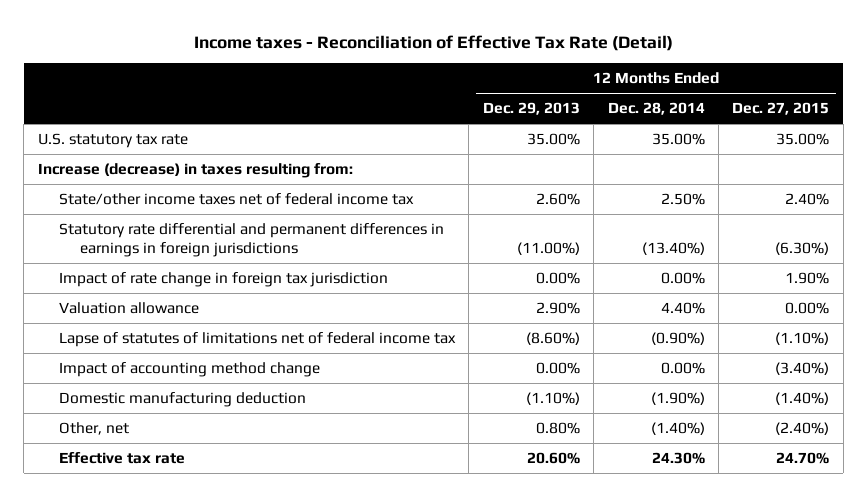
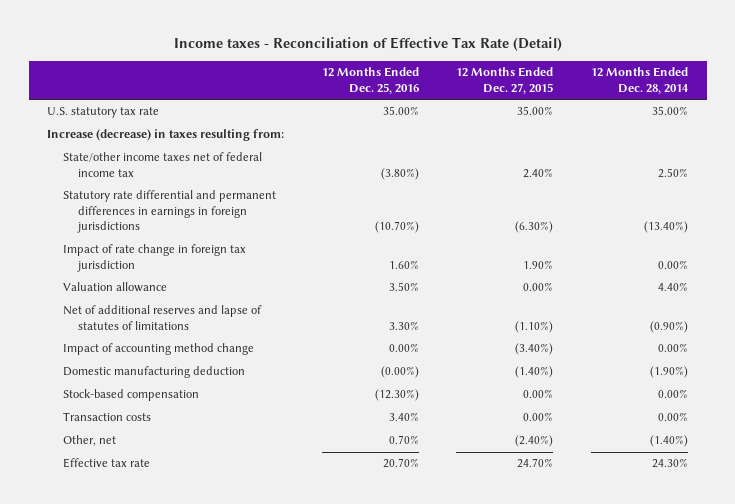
[482,102,580,116] Dec. 29, 2013 -> none
none -> [321,67,419,94] 12 Months Ended Dec. 25, 2016
[58,331,456,347] Lapse of statutes of limitations net of federal income tax -> [62,305,262,330] Net of additional reserves and lapse of statutes of limitations
none -> [62,389,199,402] Stock-based compensation
none -> [62,412,151,422] Transaction costs

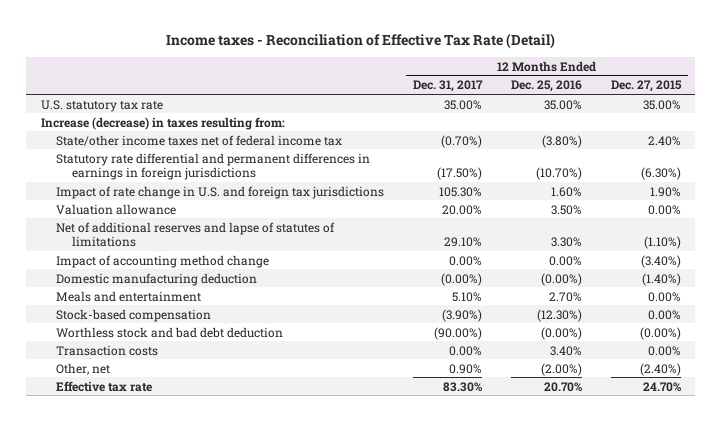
[590,67,689,94] 12 Months Ended Dec. 28, 2014 -> none
none -> [413,80,484,93] Dec. 31, 2017
[62,244,246,272] Impact of rate change in foreign tax jurisdiction -> [56,185,385,199] Impact of rate change in U.S. and foreign tax jurisdictions
none -> [56,290,202,302] Meals and entertainment
none -> [56,326,284,338] Worthless stock and bad debt deduction
[388,435,419,445] 0.70% -> [541,362,583,376] (2.00%)

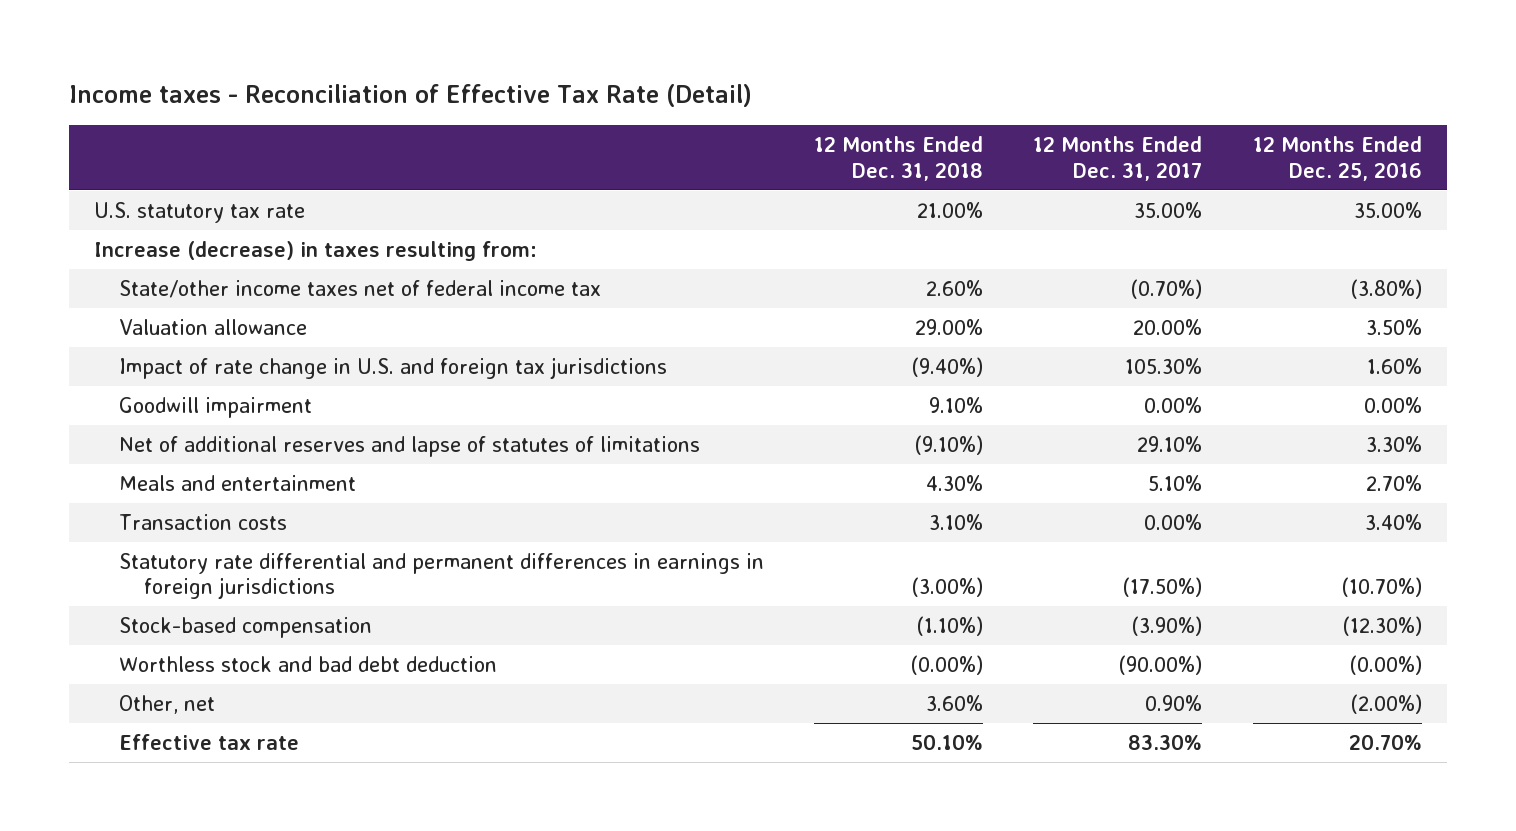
[610,80,682,93] Dec. 27, 2015 -> none
none -> [814,136,984,181] 12 Months Ended Dec. 31, 2018
[56,185,385,199] Impact of rate change in U.S. and foreign tax jurisdictions -> [119,356,668,379] Impact of rate change in U.S. and foreign tax jurisdictions
none -> [119,396,313,418] Goodwill impairment
[56,254,270,268] Impact of accounting method change -> none
[56,272,258,286] Domestic manufacturing deduction -> none
[56,344,159,356] Transaction costs -> [119,513,288,530] Transaction costs
[56,152,371,180] Statutory rate differential and permanent differences in earnings in foreign jurisdictions -> [119,552,765,600] Statutory rate differential and permanent differences in earnings in foreign jurisdictions

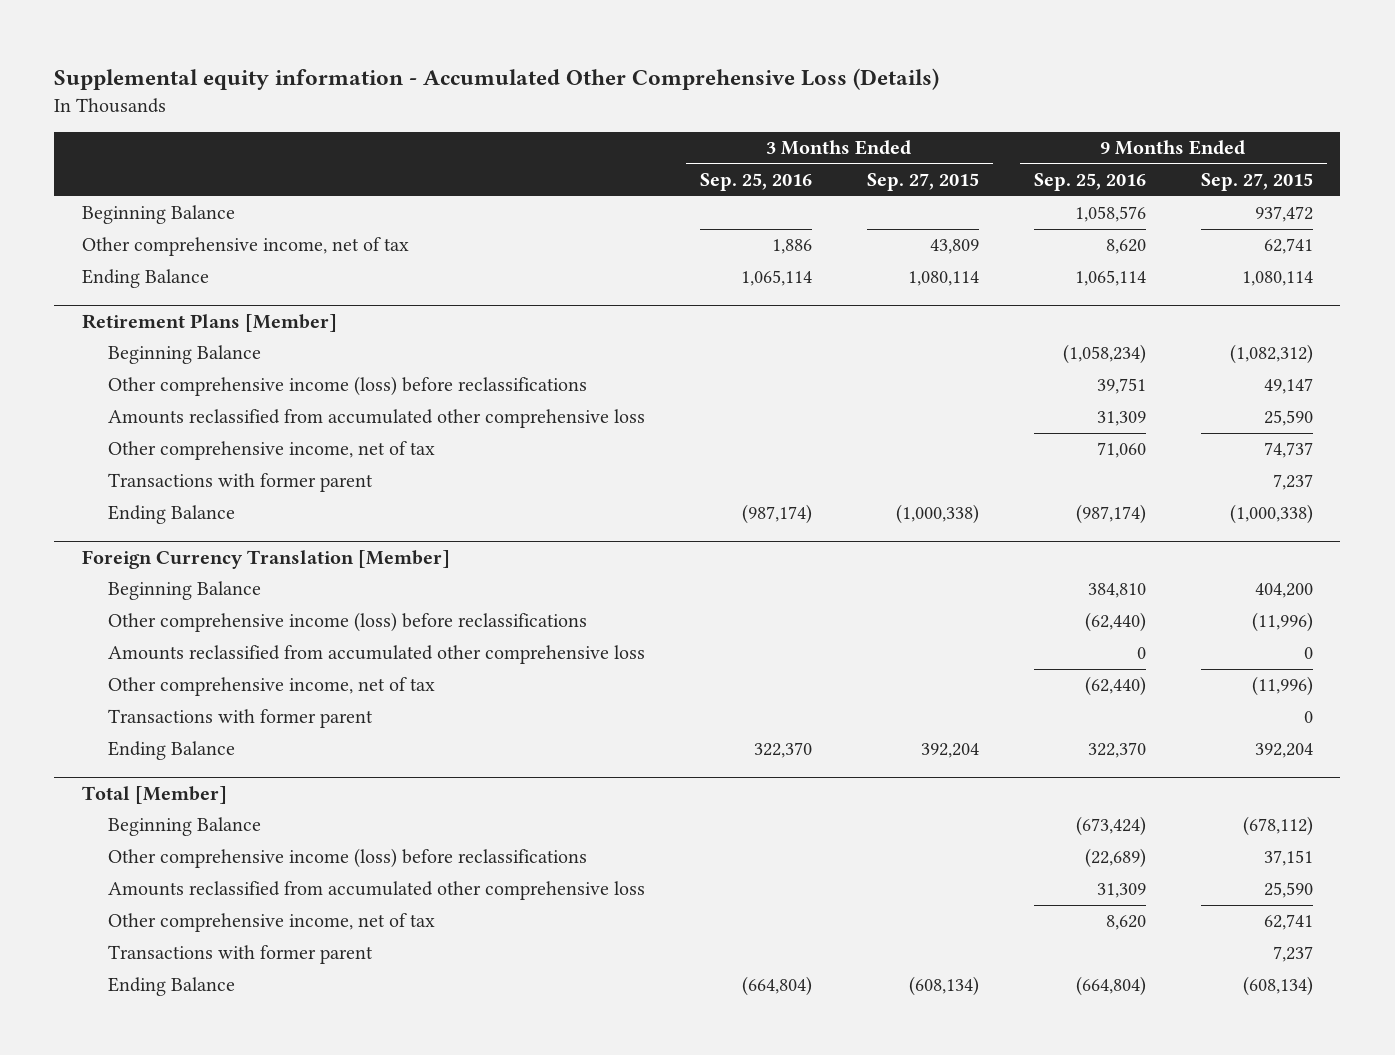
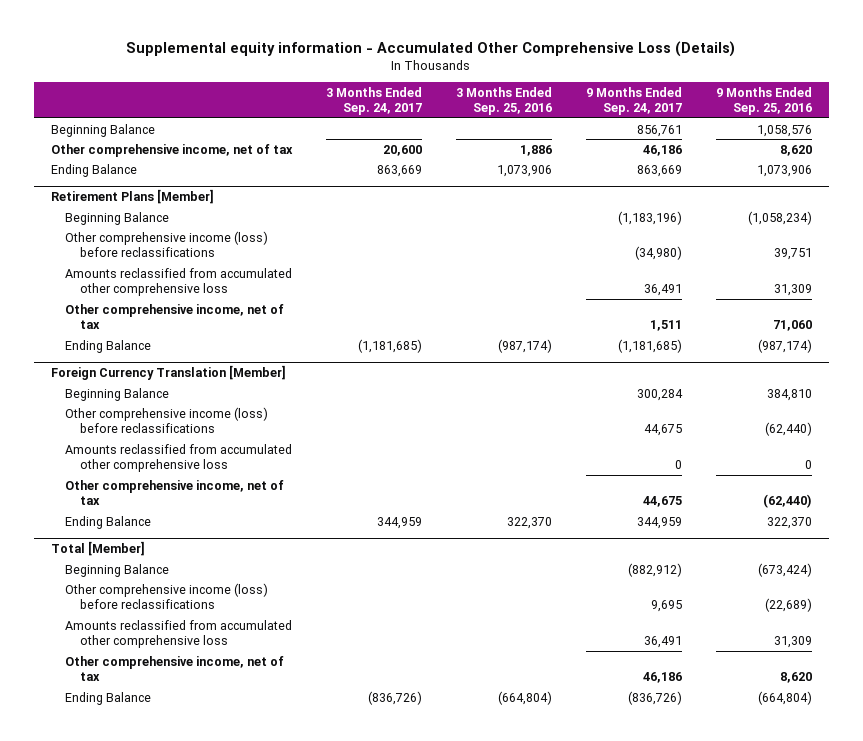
[866,173,979,192] Sep. 27, 2015 -> none
[1200,173,1313,192] Sep. 27, 2015 -> none
none -> [326,86,423,115] 3 Months Ended Sep. 24, 2017
none -> [586,86,683,115] 9 Months Ended Sep. 24, 2017
[740,270,812,287] 1,065,114 -> [497,164,553,177] 1,073,906
[1074,270,1146,287] 1,065,114 -> [757,164,813,177] 1,073,906
[108,473,374,493] Transactions with former parent -> none
[108,709,374,729] Transactions with former parent -> none
[108,945,374,965] Transactions with former parent -> none

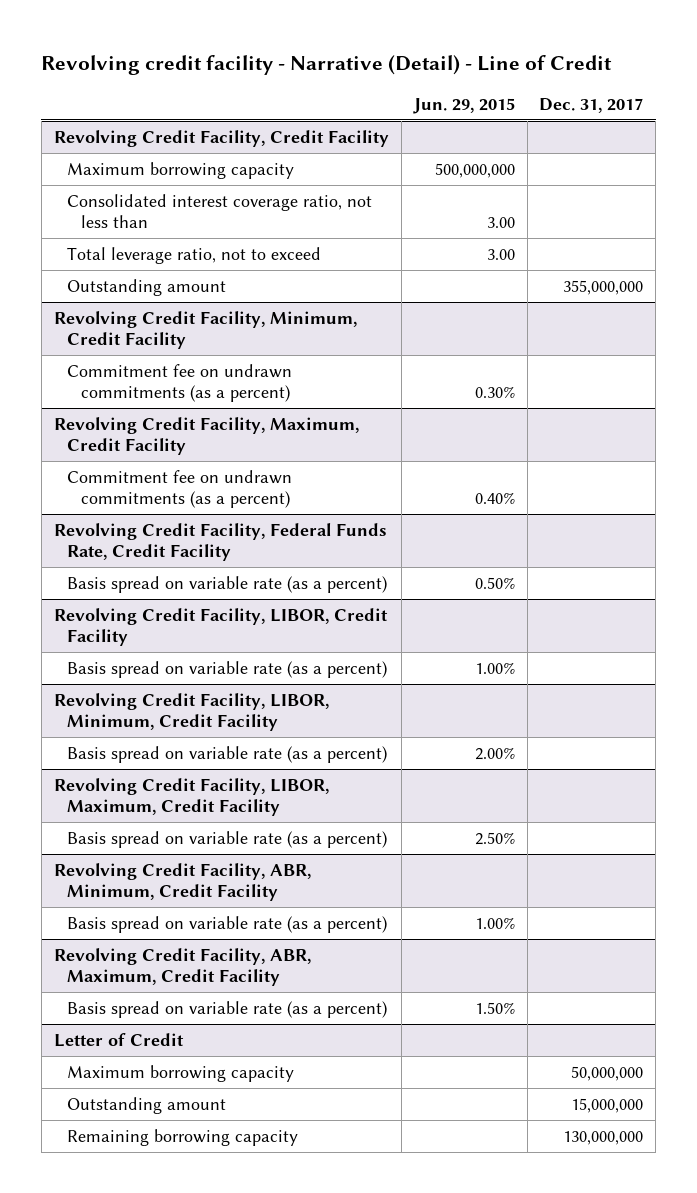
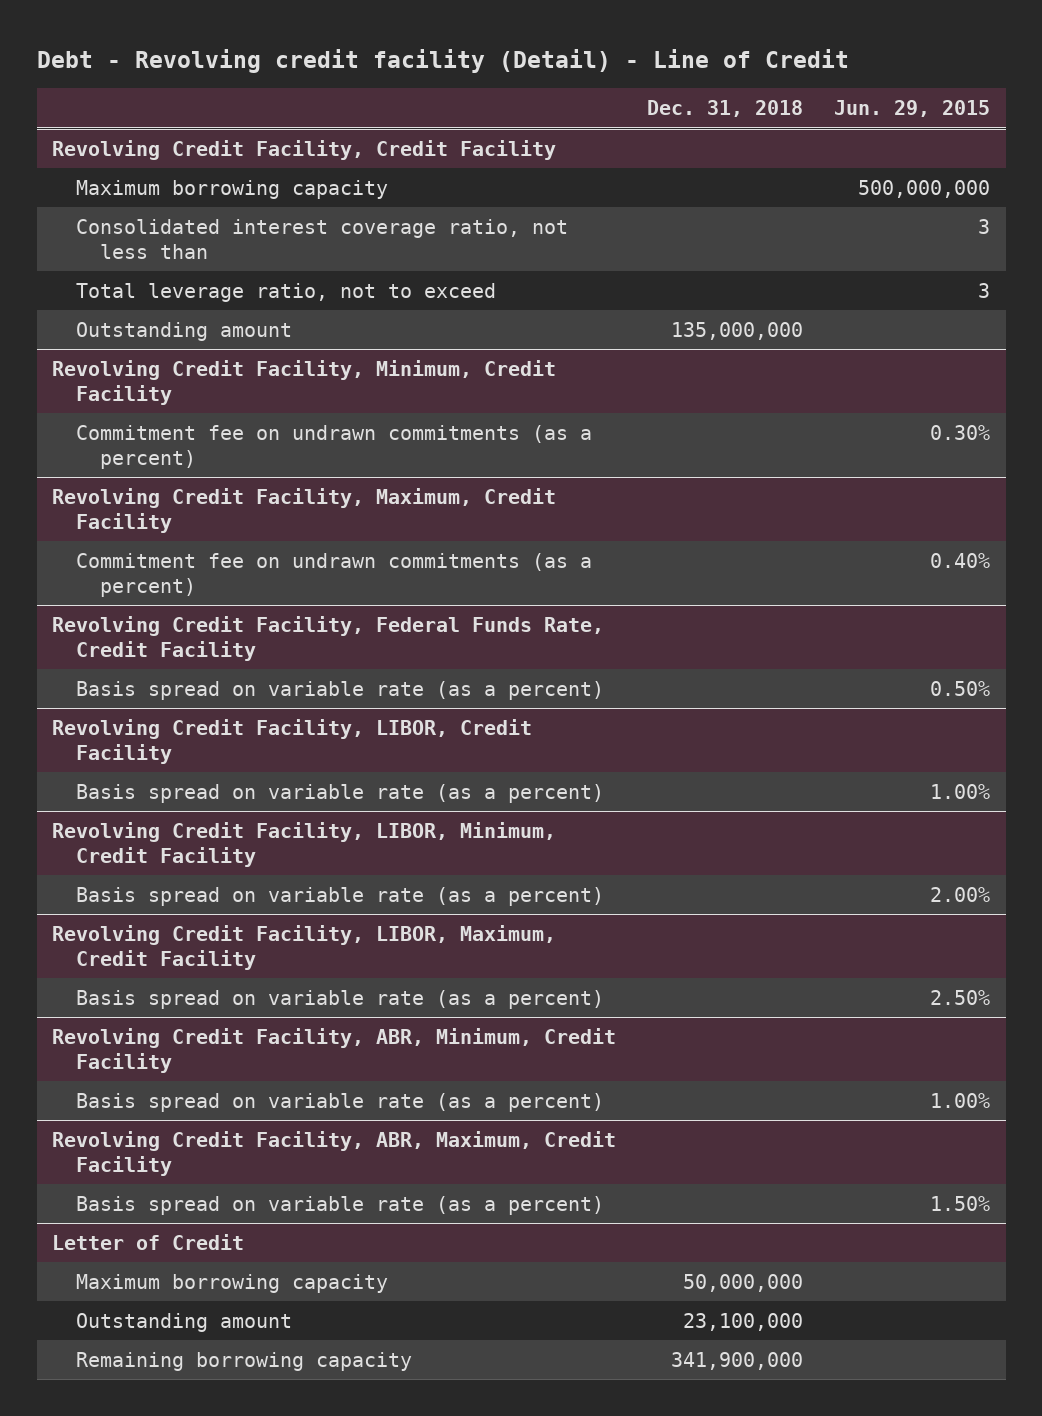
[41,54,613,75] Revolving credit facility - Narrative (Detail) - Line of Credit -> [36,49,849,74] Debt - Revolving credit facility (Detail) - Line of Credit
[539,97,644,113] Dec. 31, 2017 -> none
none -> [647,100,804,118] Dec. 31, 2018
[486,217,515,229] 3.00 -> [978,219,991,235] 3
[486,248,515,260] 3.00 -> [978,283,991,299] 3

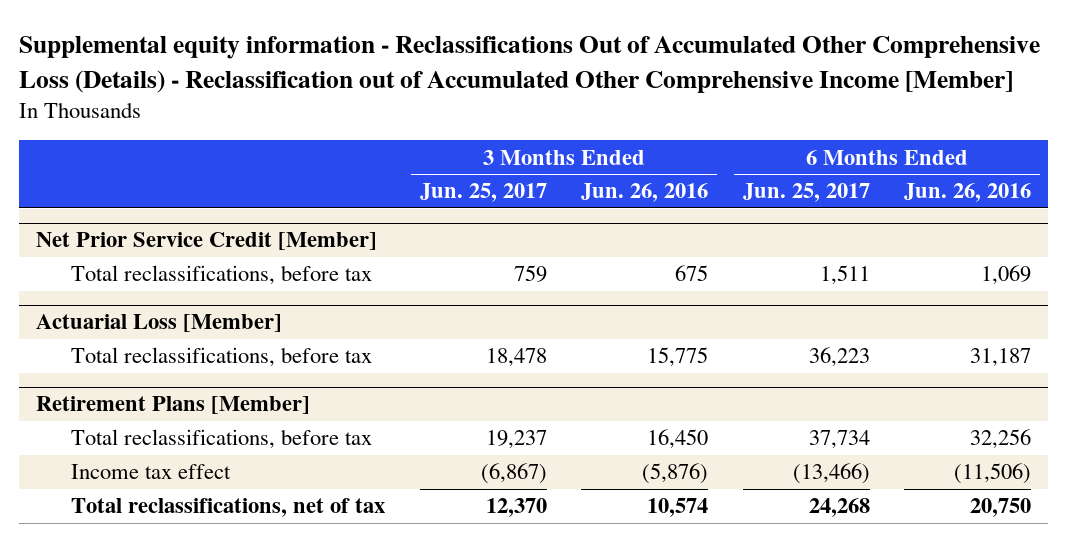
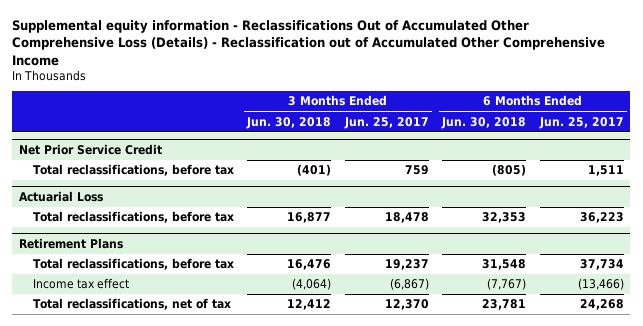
[18,36,1040,93] Supplemental equity information - Reclassifications Out of Accumulated Other Comprehensive Loss (Details) - Reclassification out of Accumulated Other Comprehensive Income [Member] -> [12,19,606,66] Supplemental equity information - Reclassifications Out of Accumulated Other Comprehensive Loss (Details) - Reclassification out of Accumulated Other Comprehensive Income
[581,183,709,203] Jun. 26, 2016 -> none
[904,183,1032,203] Jun. 26, 2016 -> none
none -> [246,116,332,129] Jun. 30, 2018
none -> [441,116,527,129] Jun. 30, 2018
[35,232,377,251] Net Prior Service Credit [Member] -> [18,144,162,156] Net Prior Service Credit
[35,314,282,333] Actuarial Loss [Member] -> [18,191,103,203] Actuarial Loss
[35,396,310,415] Retirement Plans [Member] -> [18,238,123,250] Retirement Plans

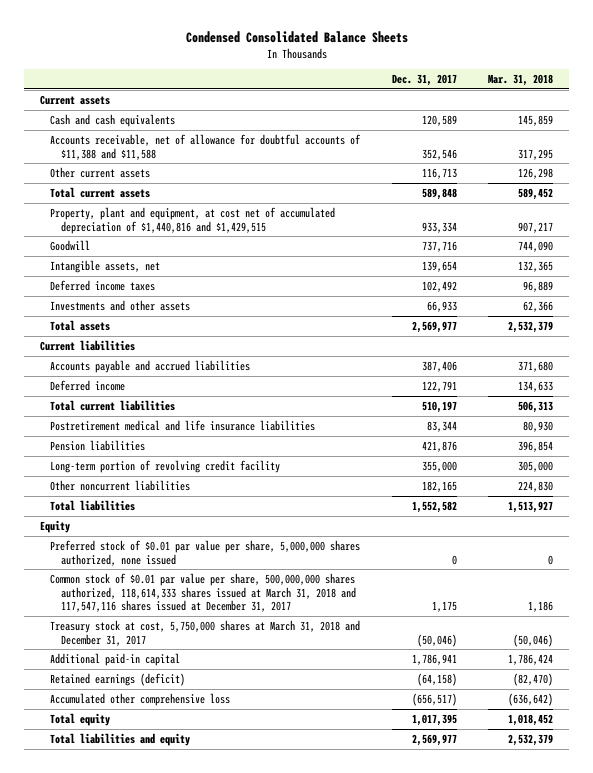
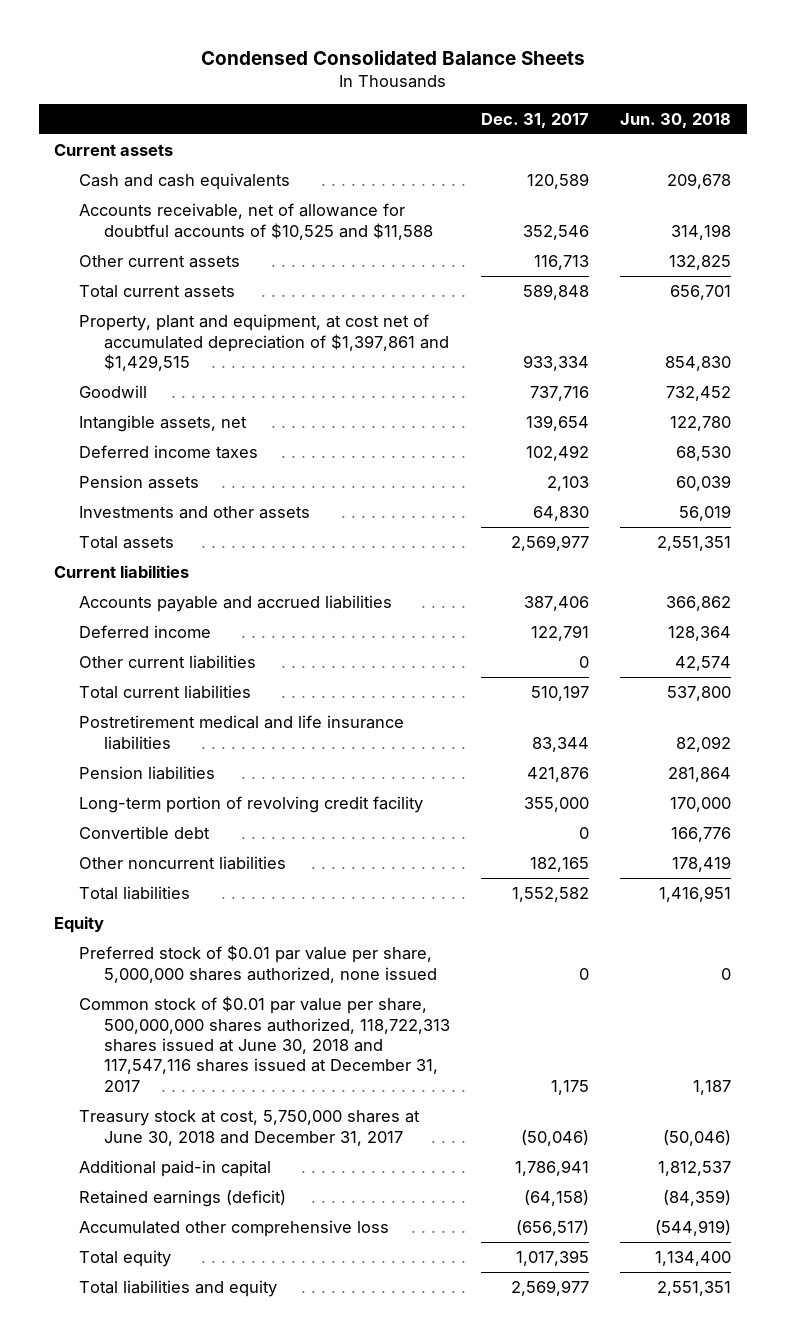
[488,74,554,87] Mar. 31, 2018 -> none
none -> [620,112,732,128] Jun. 30, 2018
[50,133,362,160] Accounts receivable, net of allowance for doubtful accounts of $11,388 and $11,588 -> [79,203,434,240] Accounts receivable, net of allowance for doubtful accounts of $10,525 and $11,588
[50,206,336,234] Property, plant and equipment, at cost net of accumulated depreciation of $1,440,816 and $1,429,515 -> [79,314,450,371] Property, plant and equipment, at cost net of accumulated depreciation of $1,397,861 and $1,429,515
none -> [79,475,200,490] Pension assets
[426,300,457,312] 66,933 -> [533,506,590,522] 64,830
none -> [79,655,257,670] Other current liabilities
none -> [79,826,211,840] Convertible debt
[50,572,356,613] Common stock of $0.01 par value per share, 500,000,000 shares authorized, 118,614,333 shares issued at March 31, 2018 and 117,547,116 shares issued at December 31, 2017 -> [79,996,451,1092] Common stock of $0.01 par value per share, 500,000,000 shares authorized, 118,722,313 shares issued at June 30, 2018 and 117,547,116 shares issued at December 31, 2017
[50,619,361,646] Treasury stock at cost, 5,750,000 shares at March 31, 2018 and December 31, 2017 -> [79,1110,421,1146] Treasury stock at cost, 5,750,000 shares at June 30, 2018 and December 31, 2017

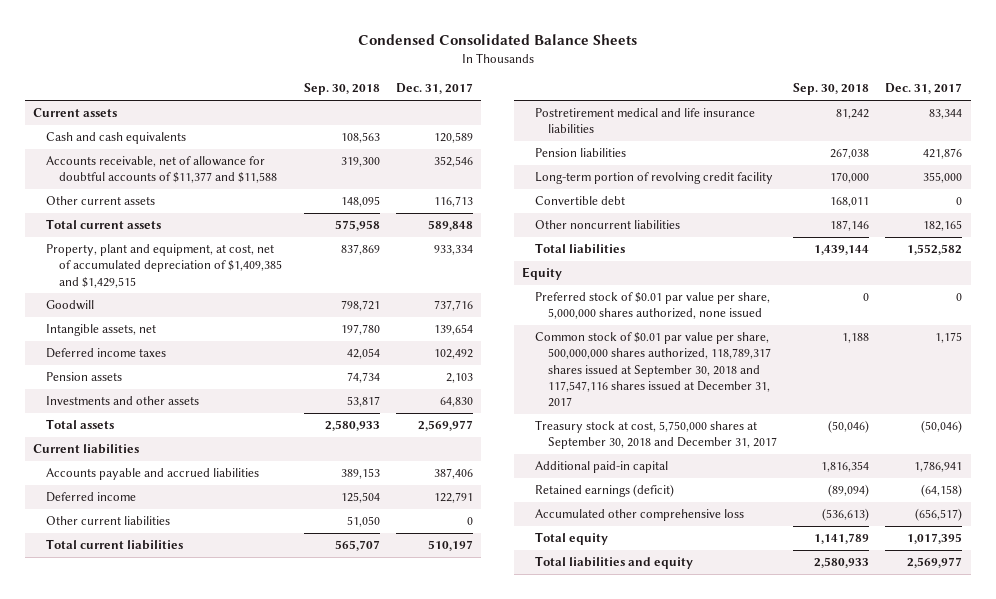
[620,112,732,128] Jun. 30, 2018 -> none
none -> [303,83,380,96] Sep. 30, 2018
[79,203,434,240] Accounts receivable, net of allowance for doubtful accounts of $10,525 and $11,588 -> [45,156,277,184] Accounts receivable, net of allowance for doubtful accounts of $11,377 and $11,588
[79,314,450,371] Property, plant and equipment, at cost net of accumulated depreciation of $1,397,861 and $1,429,515 -> [45,244,282,288] Property, plant and equipment, at cost, net of accumulated depreciation of $1,409,385 and $1,429,515
[79,996,451,1092] Common stock of $0.01 par value per share, 500,000,000 shares authorized, 118,722,313 shares issued at June 30, 2018 and 117,547,116 shares issued at December 31, 2017 -> [534,332,771,407] Common stock of $0.01 par value per share, 500,000,000 shares authorized, 118,789,317 shares issued at September 30, 2018 and 117,547,116 shares issued at December 31, 2017
[79,1110,421,1146] Treasury stock at cost, 5,750,000 shares at June 30, 2018 and December 31, 2017 -> [534,420,777,450] Treasury stock at cost, 5,750,000 shares at September 30, 2018 and December 31, 2017

